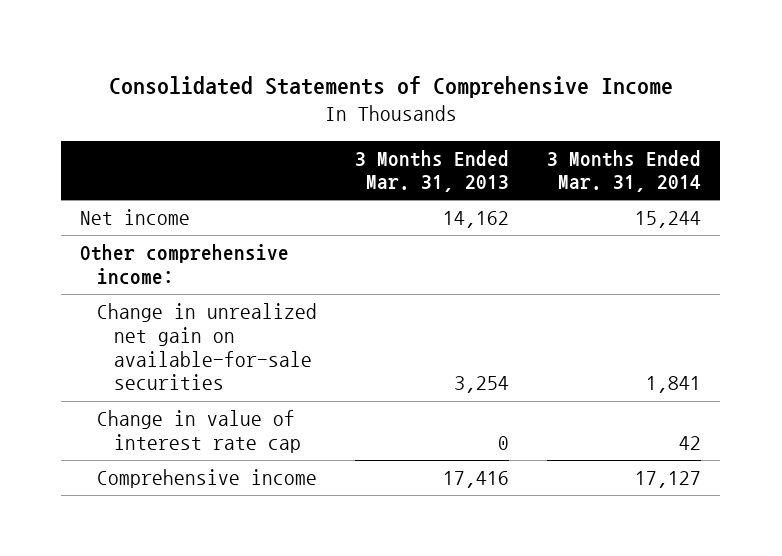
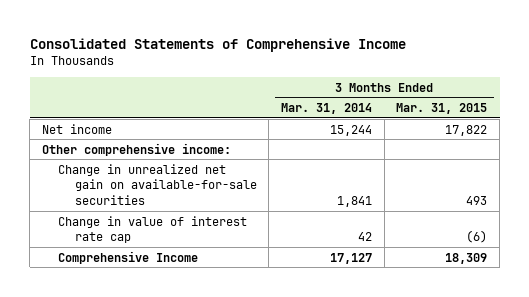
[355,149,510,193] 3 Months Ended Mar. 31, 2013 -> none
none -> [396,103,488,115] Mar. 31, 2015
[97,469,318,489] Comprehensive income -> [58,250,199,264] Comprehensive Income

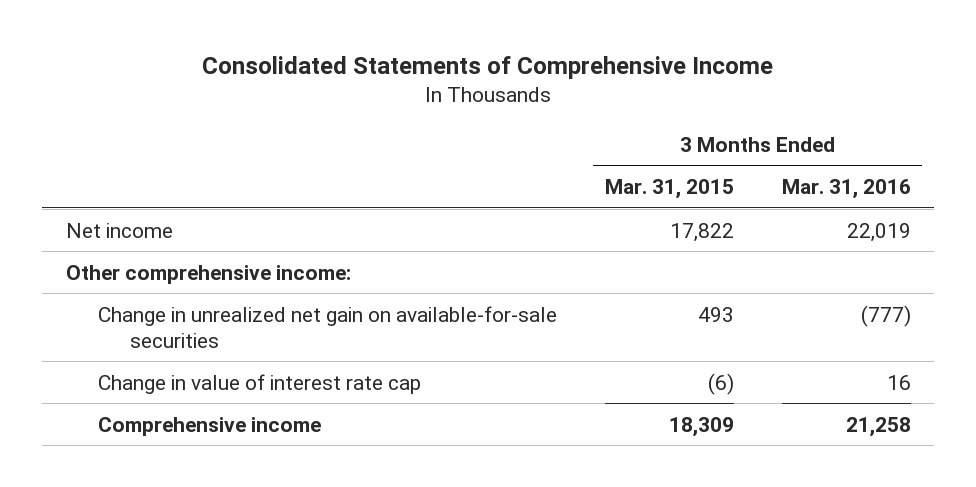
[281,103,373,115] Mar. 31, 2014 -> none
none -> [781,178,911,199] Mar. 31, 2016
[58,250,199,264] Comprehensive Income -> [97,416,321,436] Comprehensive income

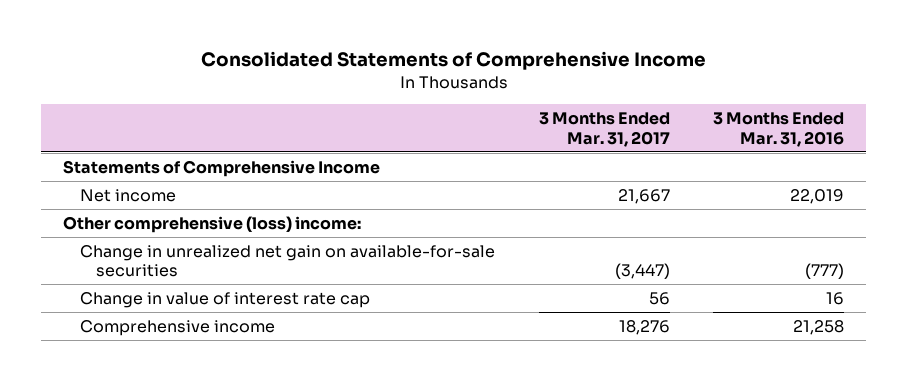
[604,178,734,199] Mar. 31, 2015 -> none
none -> [538,112,670,147] 3 Months Ended Mar. 31, 2017
none -> [62,159,380,177] Statements of Comprehensive Income
[65,264,351,284] Other comprehensive income: -> [62,215,361,233] Other comprehensive (loss) income:

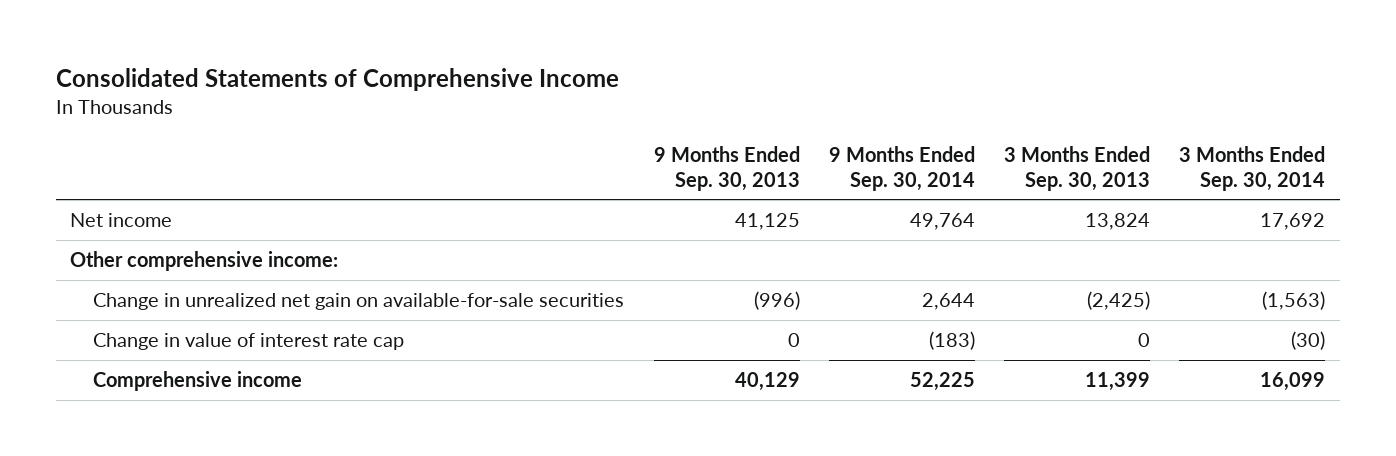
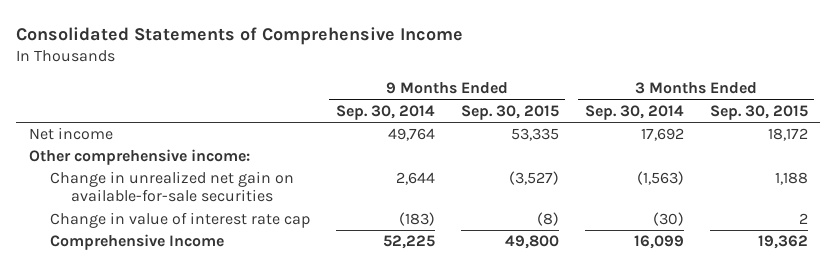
[653,145,800,191] 9 Months Ended Sep. 30, 2013 -> none
[1004,145,1151,191] 3 Months Ended Sep. 30, 2013 -> none
none -> [460,104,559,120] Sep. 30, 2015
none -> [709,104,808,120] Sep. 30, 2015
[93,371,303,392] Comprehensive income -> [49,234,224,251] Comprehensive Income

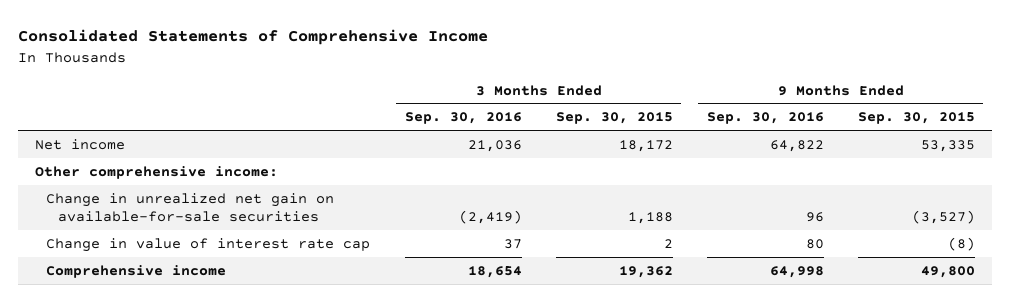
[335,104,435,120] Sep. 30, 2014 -> none
[584,104,684,120] Sep. 30, 2014 -> none
none -> [404,112,522,125] Sep. 30, 2016
none -> [706,112,824,125] Sep. 30, 2016
[49,234,224,251] Comprehensive Income -> [46,264,227,278] Comprehensive income

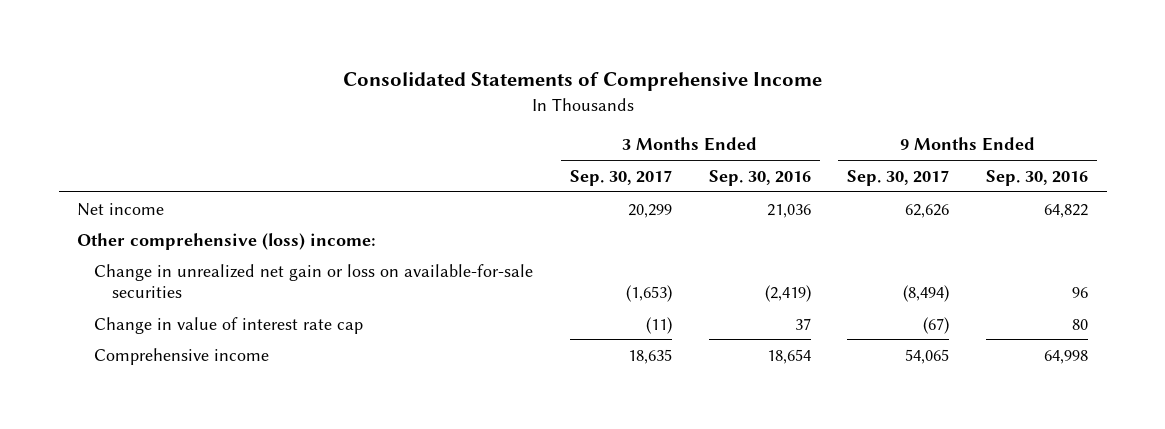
[555,112,673,125] Sep. 30, 2015 -> none
[857,112,975,125] Sep. 30, 2015 -> none
none -> [570,169,673,186] Sep. 30, 2017
none -> [847,169,950,186] Sep. 30, 2017
[35,165,279,179] Other comprehensive income: -> [76,232,376,250] Other comprehensive (loss) income:
[46,192,335,222] Change in unrealized net gain on available-for-sale securities -> [94,263,534,298] Change in unrealized net gain or loss on available-for-sale securities

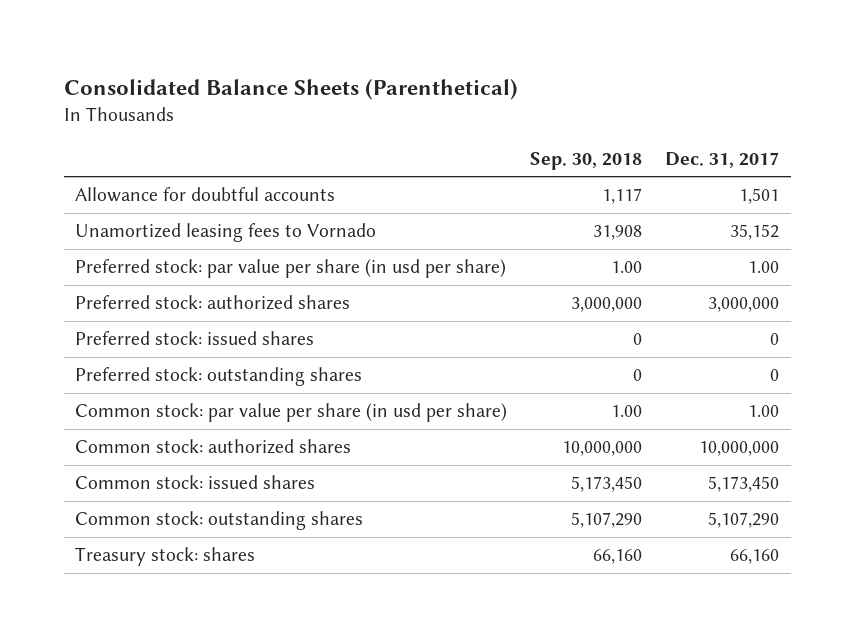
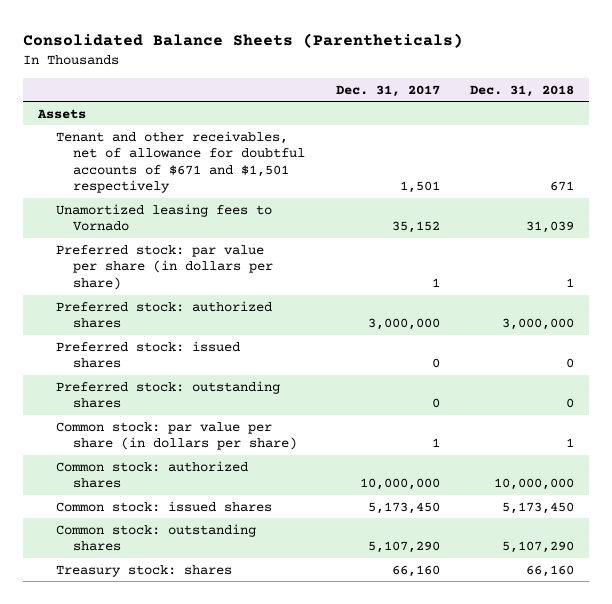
[63,78,518,100] Consolidated Balance Sheets (Parenthetical) -> [22,32,463,48] Consolidated Balance Sheets (Parentheticals)
[530,152,643,171] Sep. 30, 2018 -> none
none -> [469,84,574,97] Dec. 31, 2018
none -> [36,108,86,119] Assets
[75,187,336,203] Allowance for doubtful accounts -> [55,130,306,194] Tenant and other receivables, net of allowance for doubtful accounts of $671 and $1,501 respectively
[75,259,507,279] Preferred stock: par value per share (in usd per share) -> [55,244,274,290] Preferred stock: par value per share (in dollars per share)
[748,261,780,274] 1.00 -> [431,277,440,287] 1
[75,403,508,423] Common stock: par value per share (in usd per share) -> [55,421,298,451] Common stock: par value per share (in dollars per share)
[748,405,780,418] 1.00 -> [431,438,440,448] 1

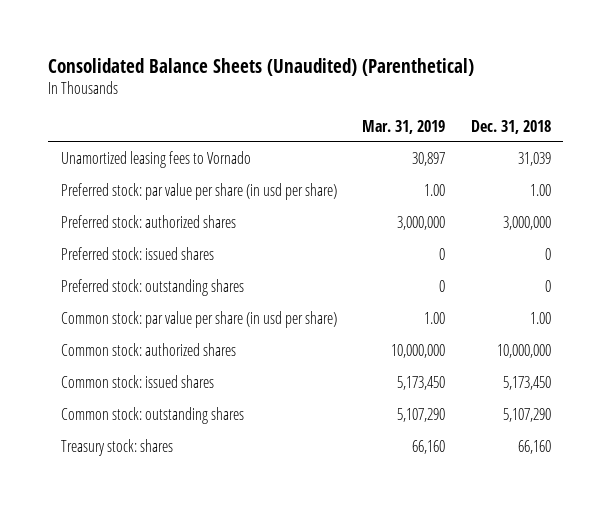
[22,32,463,48] Consolidated Balance Sheets (Parentheticals) -> [48,57,475,76] Consolidated Balance Sheets (Unaudited) (Parenthetical)
[335,84,440,97] Dec. 31, 2017 -> none
none -> [362,119,446,134] Mar. 31, 2019
[36,108,86,119] Assets -> none
[55,130,306,194] Tenant and other receivables, net of allowance for doubtful accounts of $671 and $1,501 respectively -> none
[55,244,274,290] Preferred stock: par value per share (in dollars per share) -> [60,183,337,201] Preferred stock: par value per share (in usd per share)
[565,277,574,287] 1 -> [529,184,551,197] 1.00
[55,421,298,451] Common stock: par value per share (in dollars per share) -> [60,311,337,329] Common stock: par value per share (in usd per share)
[565,438,574,448] 1 -> [529,312,551,325] 1.00

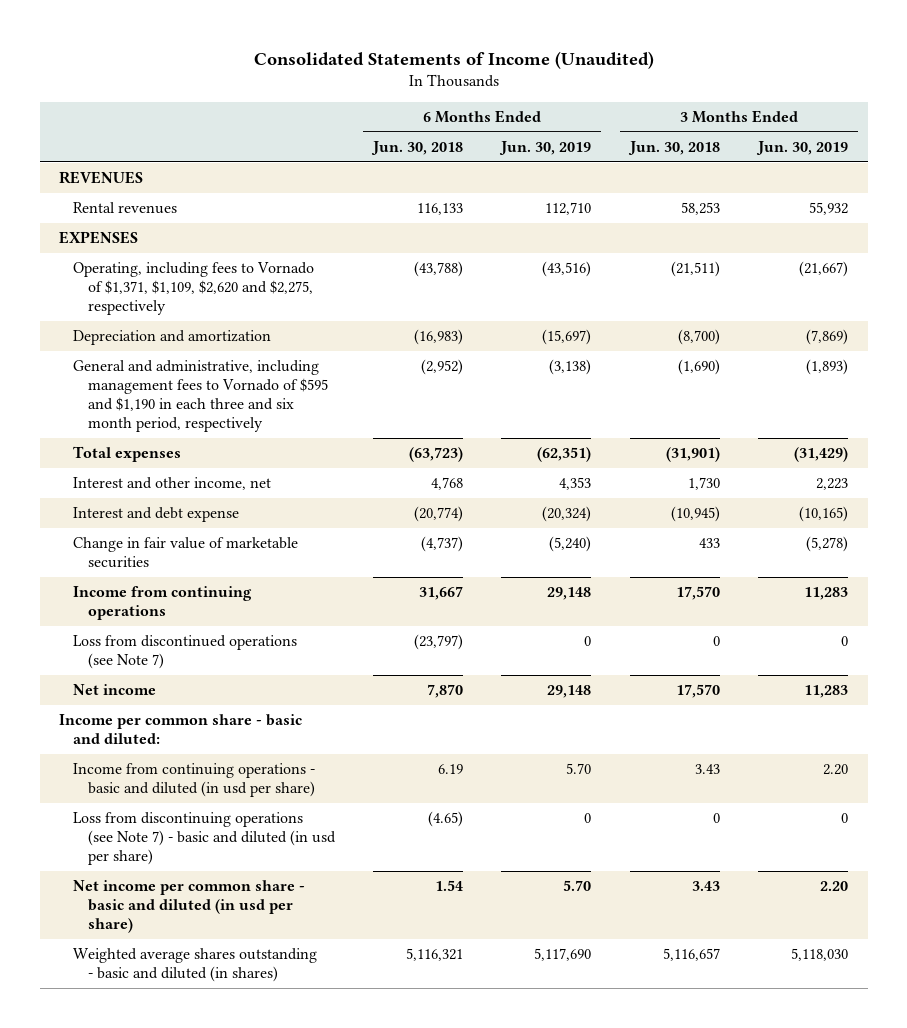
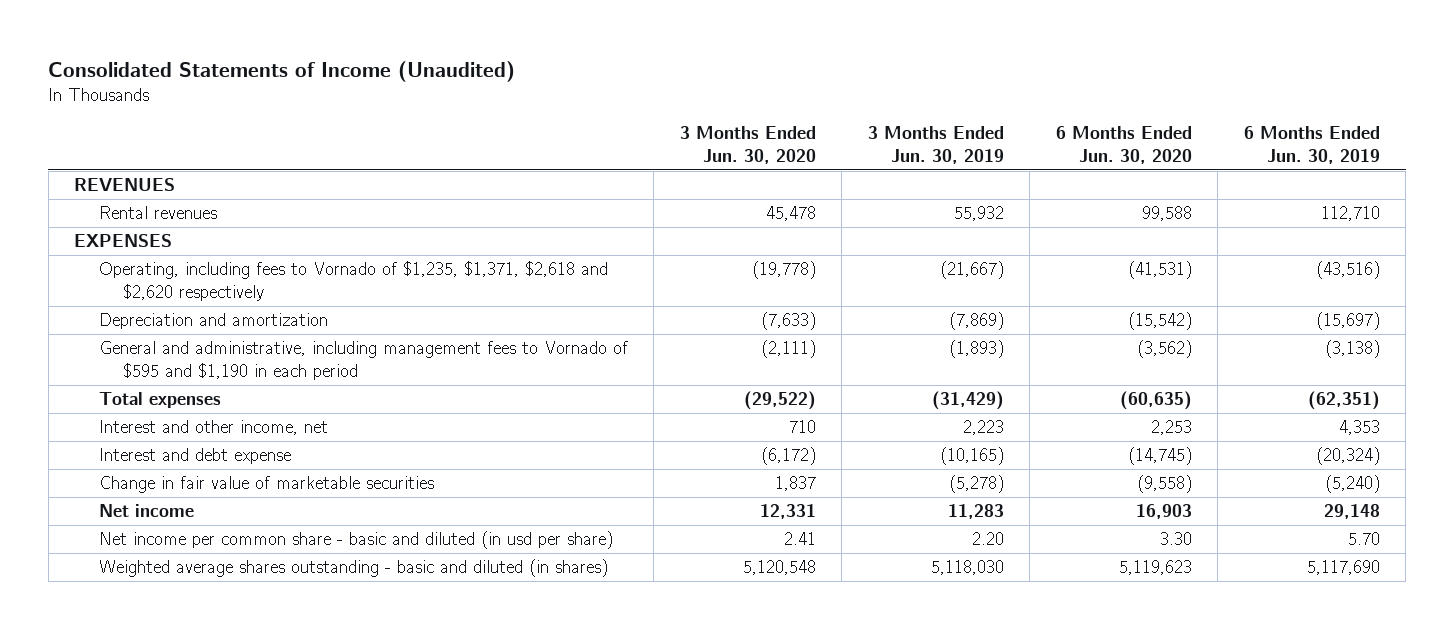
[370,140,463,155] Jun. 30, 2018 -> none
[627,140,720,155] Jun. 30, 2018 -> none
none -> [679,126,816,164] 3 Months Ended Jun. 30, 2020
none -> [1055,126,1192,164] 6 Months Ended Jun. 30, 2020
[73,261,315,316] Operating, including fees to Vornado of $1,371, $1,109, $2,620 and $2,275, respectively -> [98,261,608,301] Operating, including fees to Vornado of $1,235, $1,371, $2,618 and $2,620 respectively
[73,359,328,433] General and administrative, including management fees to Vornado of $595 and $1,190 in each three and six month period, respectively -> [98,341,628,380] General and administrative, including management fees to Vornado of $595 and $1,190 in each period
[73,585,253,621] Income from continuing operations -> none
[73,634,298,670] Loss from discontinued operations (see Note 7) -> none
[59,713,303,745] Income per common share - basic and diluted: -> none
[73,762,316,798] Income from continuing operations - basic and diluted (in usd per share) -> none
[73,811,336,866] Loss from discontinuing operations (see Note 7) - basic and diluted (in usd per share) -> none

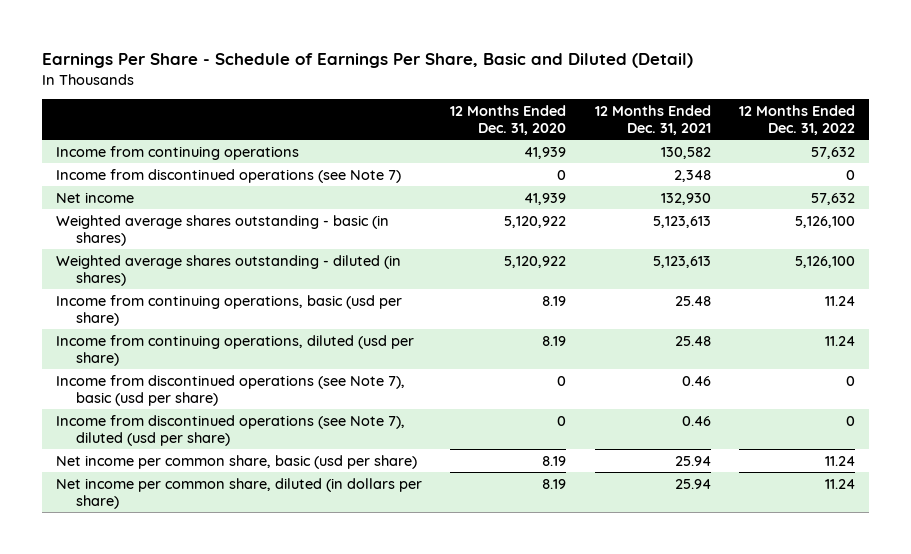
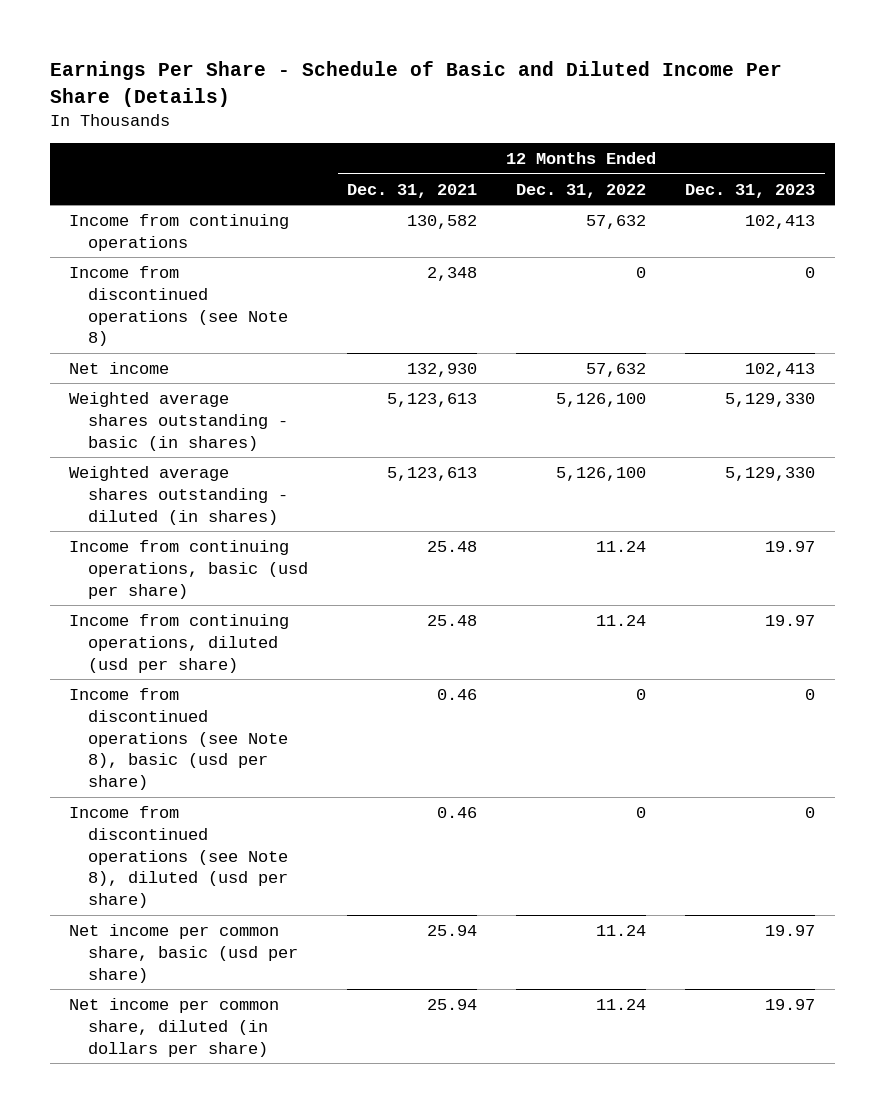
[42,53,694,69] Earnings Per Share - Schedule of Earnings Per Share, Basic and Diluted (Detail) -> [49,61,782,107] Earnings Per Share - Schedule of Basic and Diluted Income Per Share (Details)
[450,105,567,136] 12 Months Ended Dec. 31, 2020 -> none
none -> [685,183,816,198] Dec. 31, 2023
[56,168,402,183] Income from discontinued operations (see Note 7) -> [69,265,289,347] Income from discontinued operations (see Note 8)
[56,374,406,406] Income from discontinued operations (see Note 7), basic (usd per share) -> [69,687,289,791] Income from discontinued operations (see Note 8), basic (usd per share)
[56,414,406,446] Income from discontinued operations (see Note 7), diluted (usd per share) -> [69,805,289,909] Income from discontinued operations (see Note 8), diluted (usd per share)

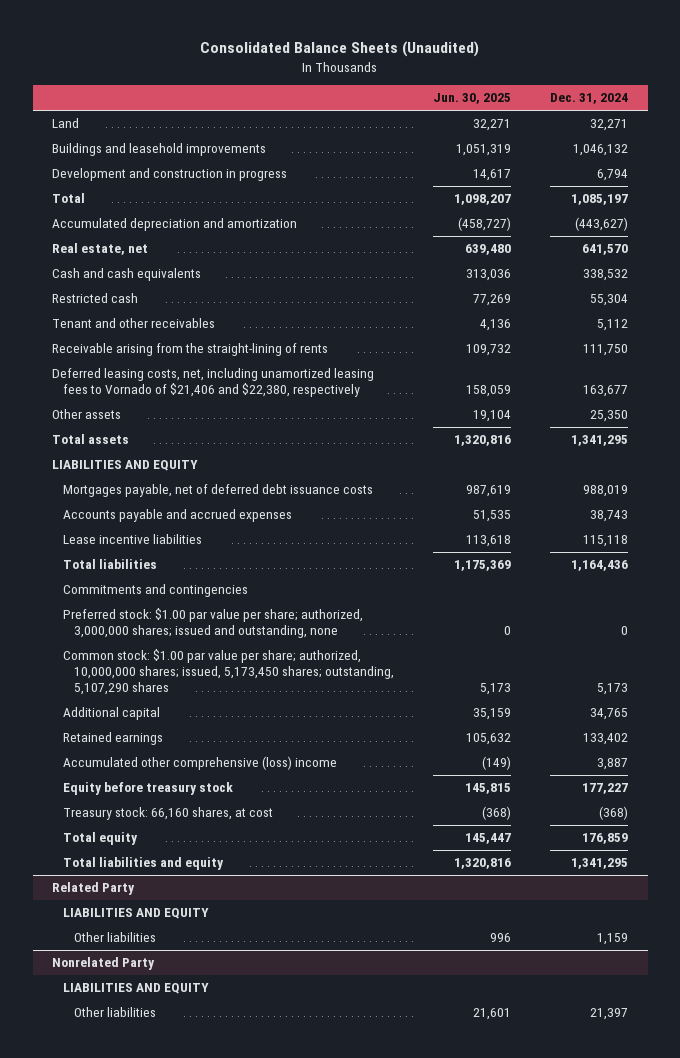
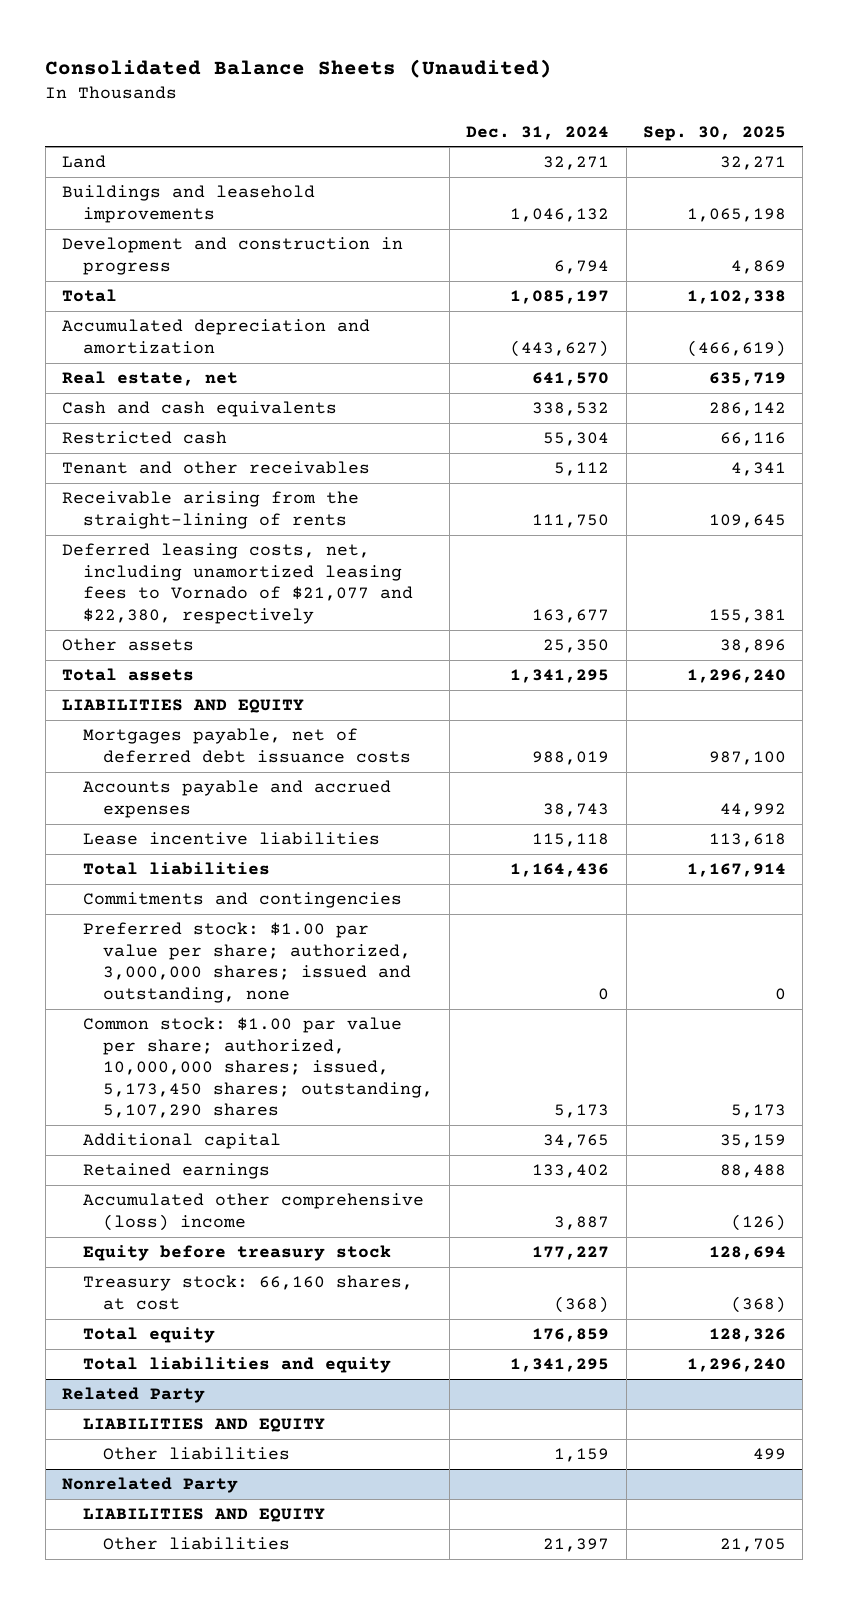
[433,93,512,105] Jun. 30, 2025 -> none
none -> [642,125,786,141] Sep. 30, 2025
[52,368,375,398] Deferred leasing costs, net, including unamortized leasing fees to Vornado of $21,406 and $22,380, respectively -> [62,543,413,624] Deferred leasing costs, net, including unamortized leasing fees to Vornado of $21,077 and $22,380, respectively

